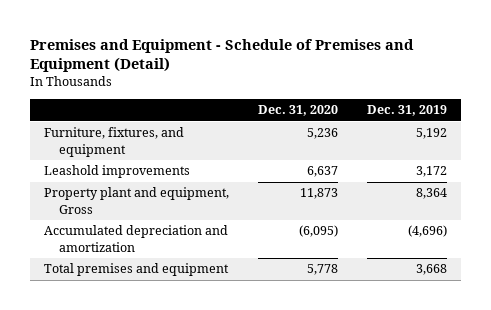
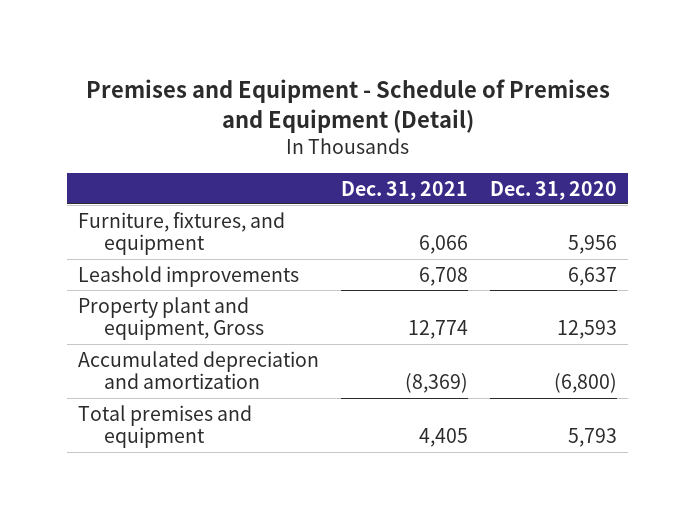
[367,105,448,117] Dec. 31, 2019 -> none
none -> [341,180,469,200] Dec. 31, 2021
[307,128,339,140] 5,236 -> [567,235,617,255] 5,956
[300,188,339,200] 11,873 -> [556,320,617,340] 12,593
[299,225,339,238] (6,095) -> [553,373,617,394] (6,800)
[307,264,339,276] 5,778 -> [567,428,617,448] 5,793

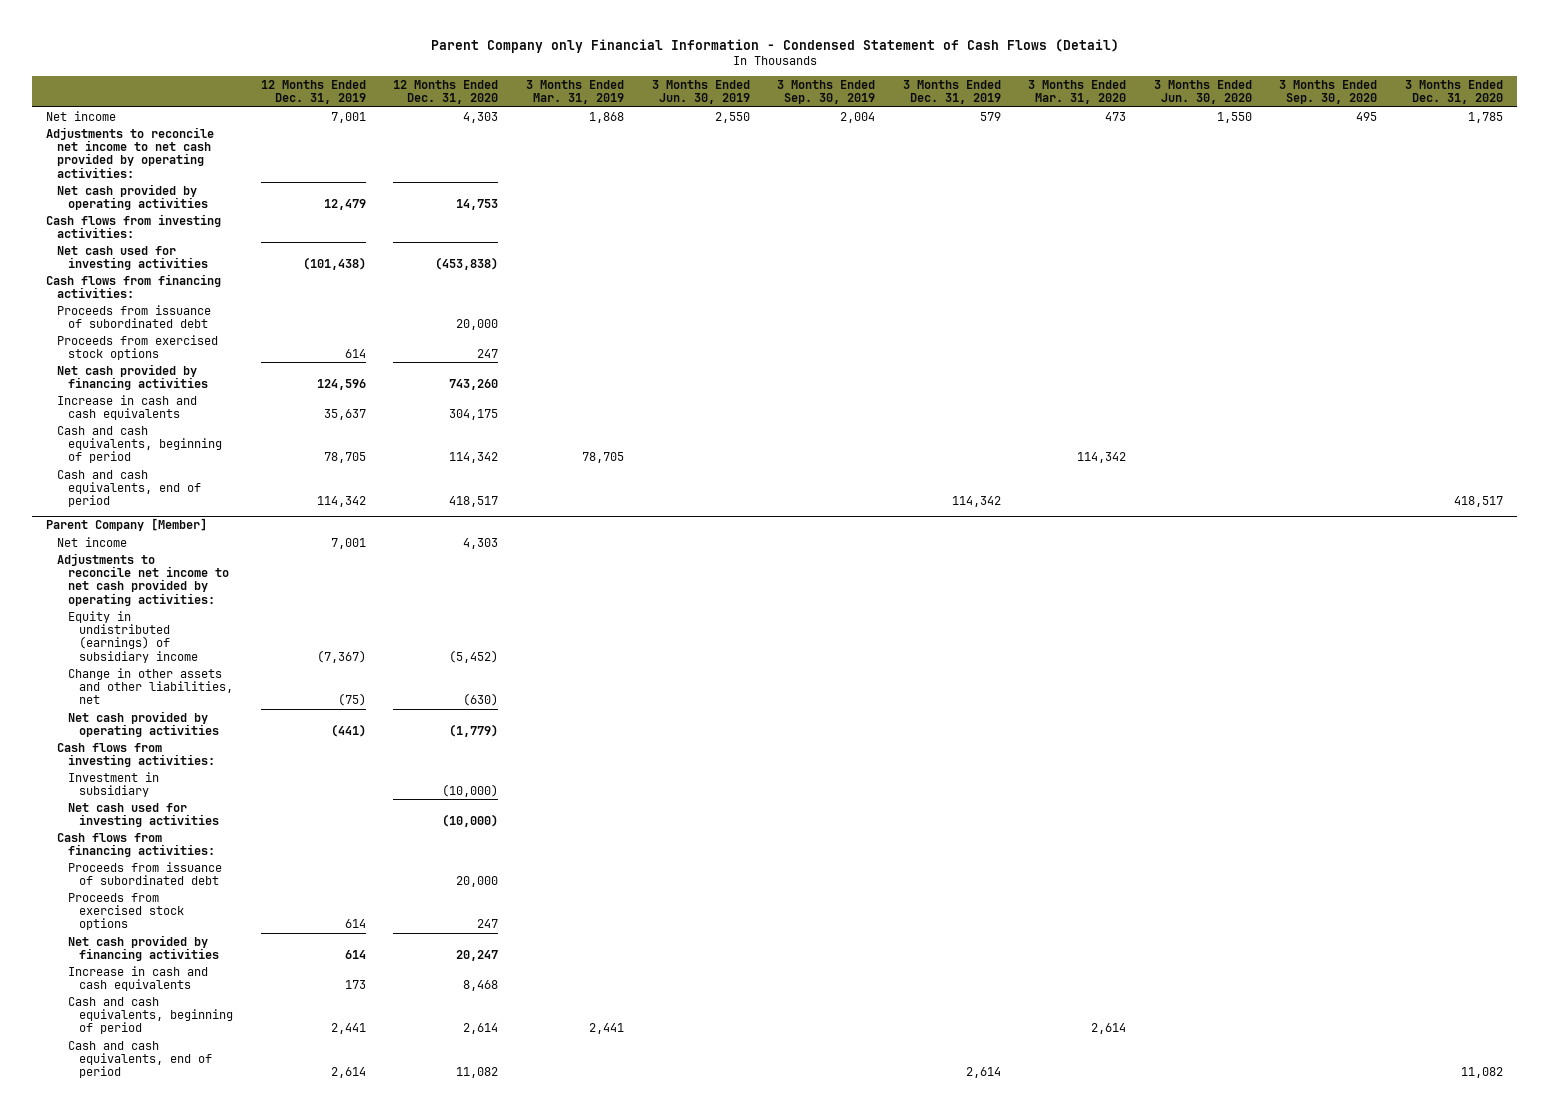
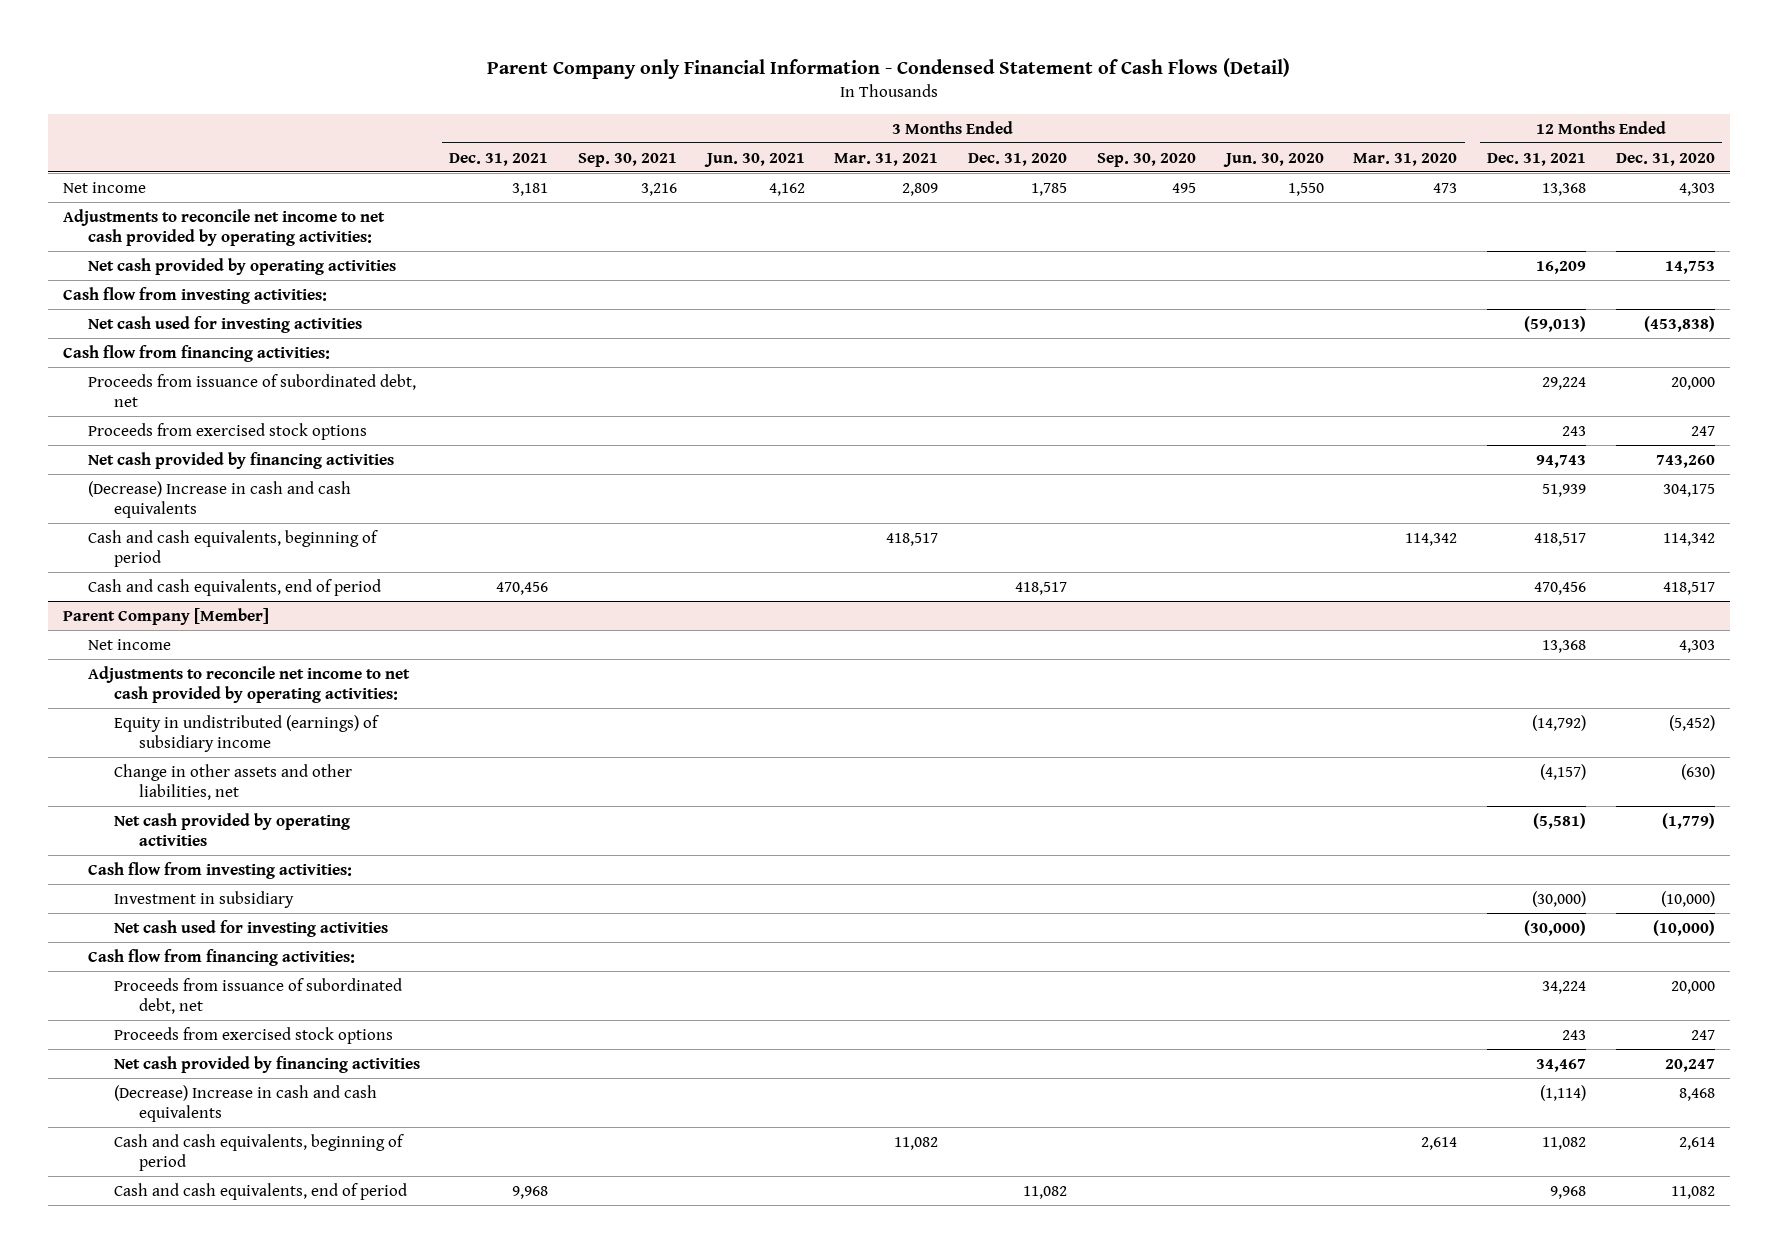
[260,80,366,105] 12 Months Ended Dec. 31, 2019 -> none
[525,80,624,105] 3 Months Ended Mar. 31, 2019 -> none
[651,80,750,105] 3 Months Ended Jun. 30, 2019 -> none
[777,80,876,105] 3 Months Ended Sep. 30, 2019 -> none
[902,80,1001,105] 3 Months Ended Dec. 31, 2019 -> none
none -> [449,152,549,166] Dec. 31, 2021
none -> [578,152,678,167] Sep. 30, 2021
none -> [703,152,805,167] Jun. 30, 2021
none -> [834,152,939,166] Mar. 31, 2021
none -> [1487,152,1587,166] Dec. 31, 2021
[46,213,222,238] Cash flows from investing activities: -> [63,286,328,304] Cash flow from investing activities:
[46,273,222,298] Cash flows from financing activities: -> [63,344,331,362] Cash flow from financing activities:
[57,304,212,328] Proceeds from issuance of subordinated debt -> [88,373,417,407] Proceeds from issuance of subordinated debt, net
[57,394,198,420] Increase in cash and cash equivalents -> [88,480,352,518] (Decrease) Increase in cash and cash equivalents
[57,742,216,767] Cash flows from investing activities: -> [88,861,353,879] Cash flow from investing activities:
[57,832,216,857] Cash flows from financing activities: -> [88,948,356,966] Cash flow from financing activities:
[68,861,223,885] Proceeds from issuance of subordinated debt -> [113,977,402,1014] Proceeds from issuance of subordinated debt, net
[68,965,209,991] Increase in cash and cash equivalents -> [113,1084,377,1122] (Decrease) Increase in cash and cash equivalents

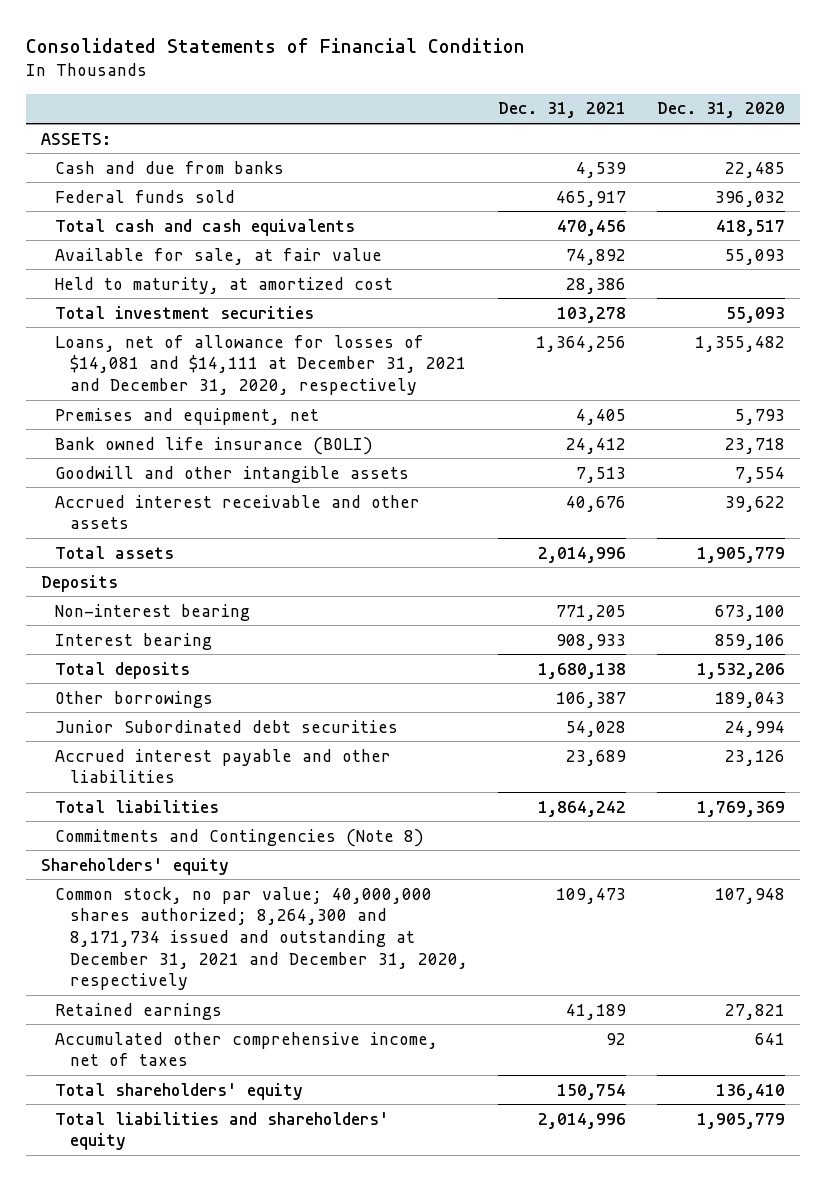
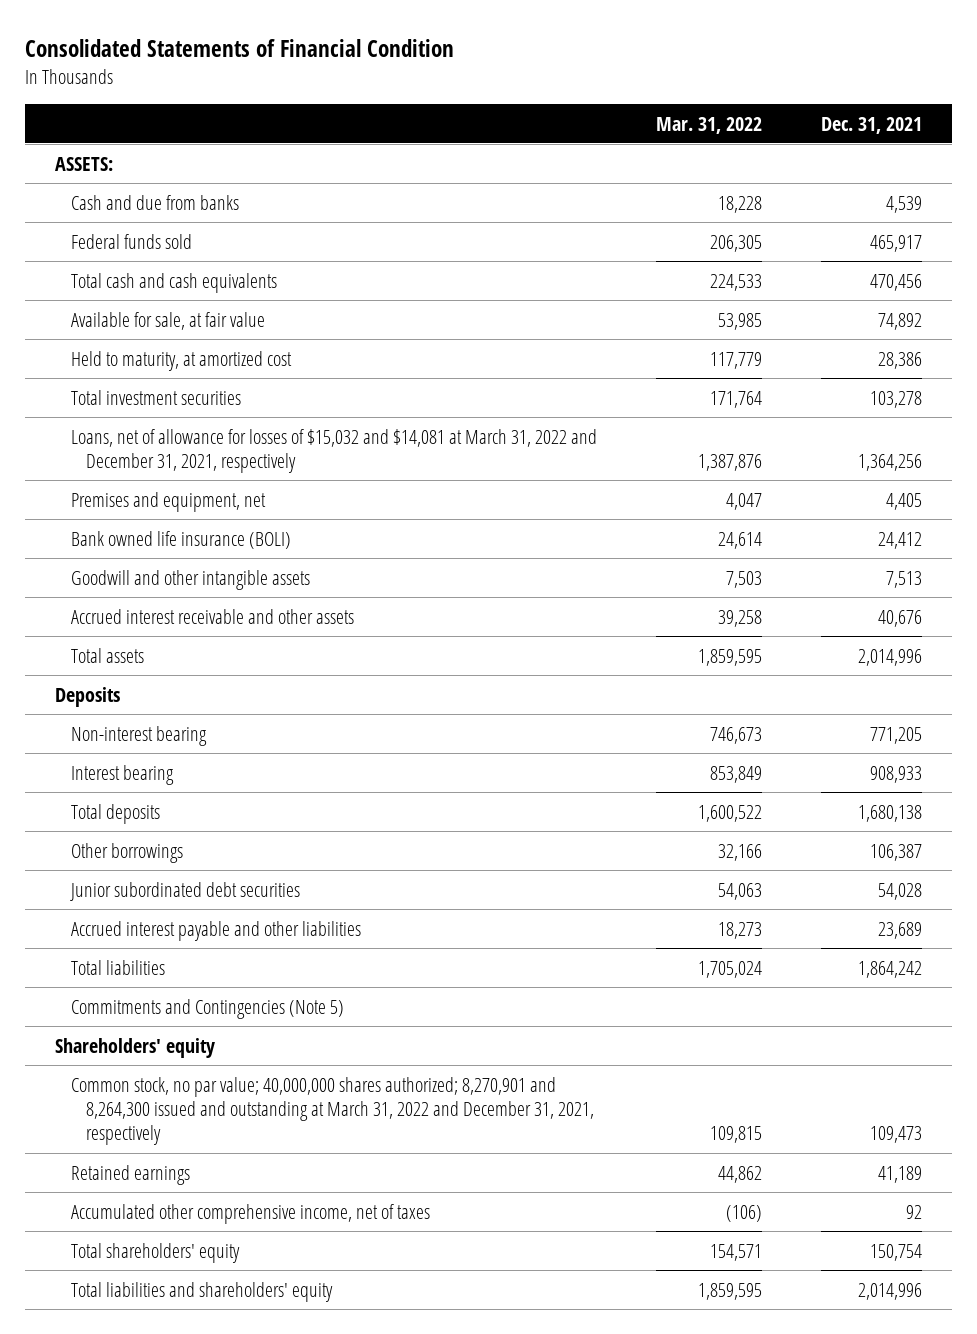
[656,102,785,119] Dec. 31, 2020 -> none
none -> [655,116,762,134] Mar. 31, 2022
[55,334,466,395] Loans, net of allowance for losses of $14,081 and $14,111 at December 31, 2021 and December 31, 2020, respectively -> [70,428,597,473] Loans, net of allowance for losses of $15,032 and $14,081 at March 31, 2022 and December 31, 2021, respectively
[55,719,399,733] Junior Subordinated debt securities -> [69,881,300,901] Junior subordinated debt securities
[55,828,425,847] Commitments and Contingencies (Note 8) -> [70,998,344,1019] Commitments and Contingencies (Note 5)
[55,886,468,991] Common stock, no par value; 40,000,000 shares authorized; 8,264,300 and 8,171,734 issued and outstanding at December 31, 2021 and December 31, 2020, respectively -> [70,1076,595,1146] Common stock, no par value; 40,000,000 shares authorized; 8,270,901 and 8,264,300 issued and outstanding at March 31, 2022 and December 31, 2021, respectively

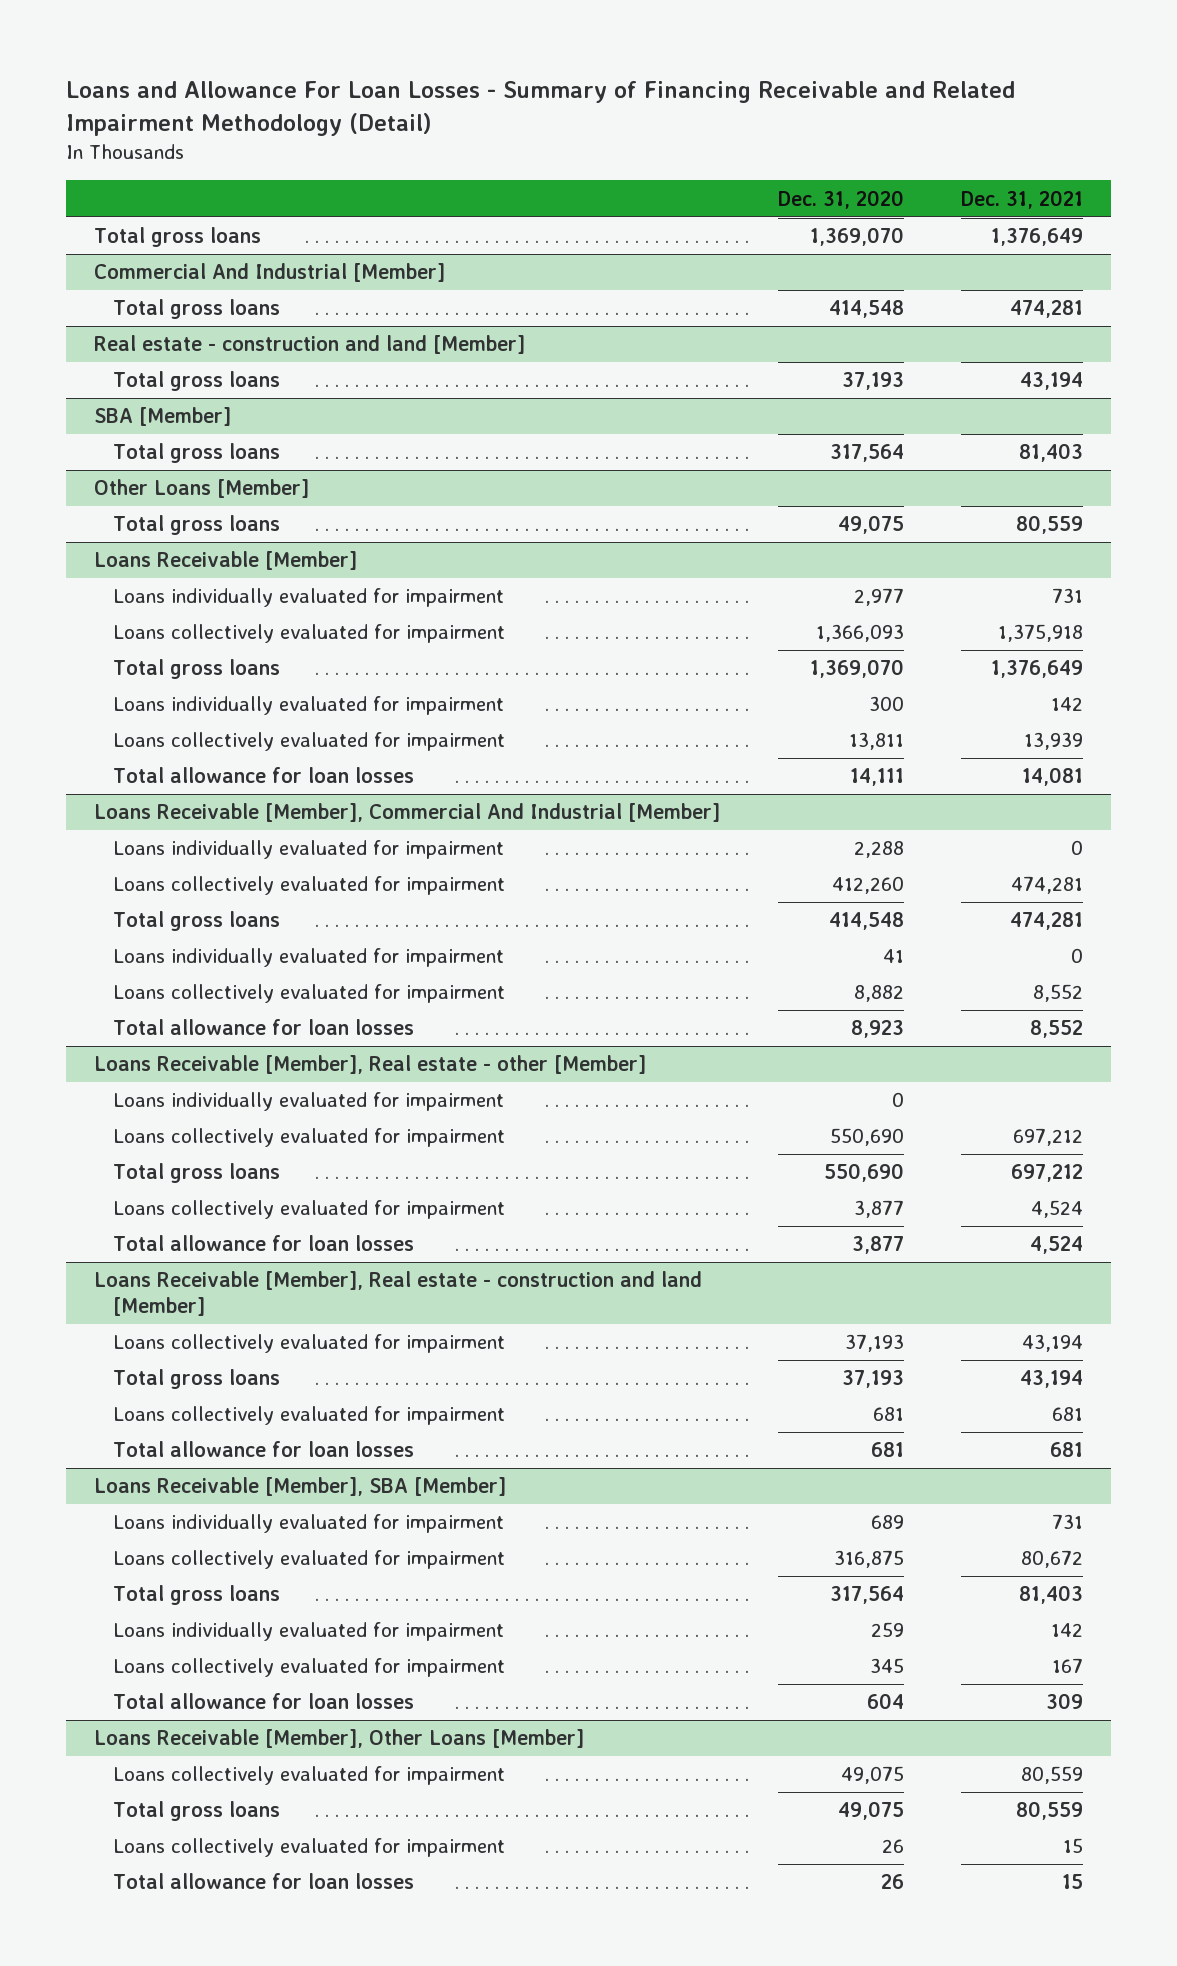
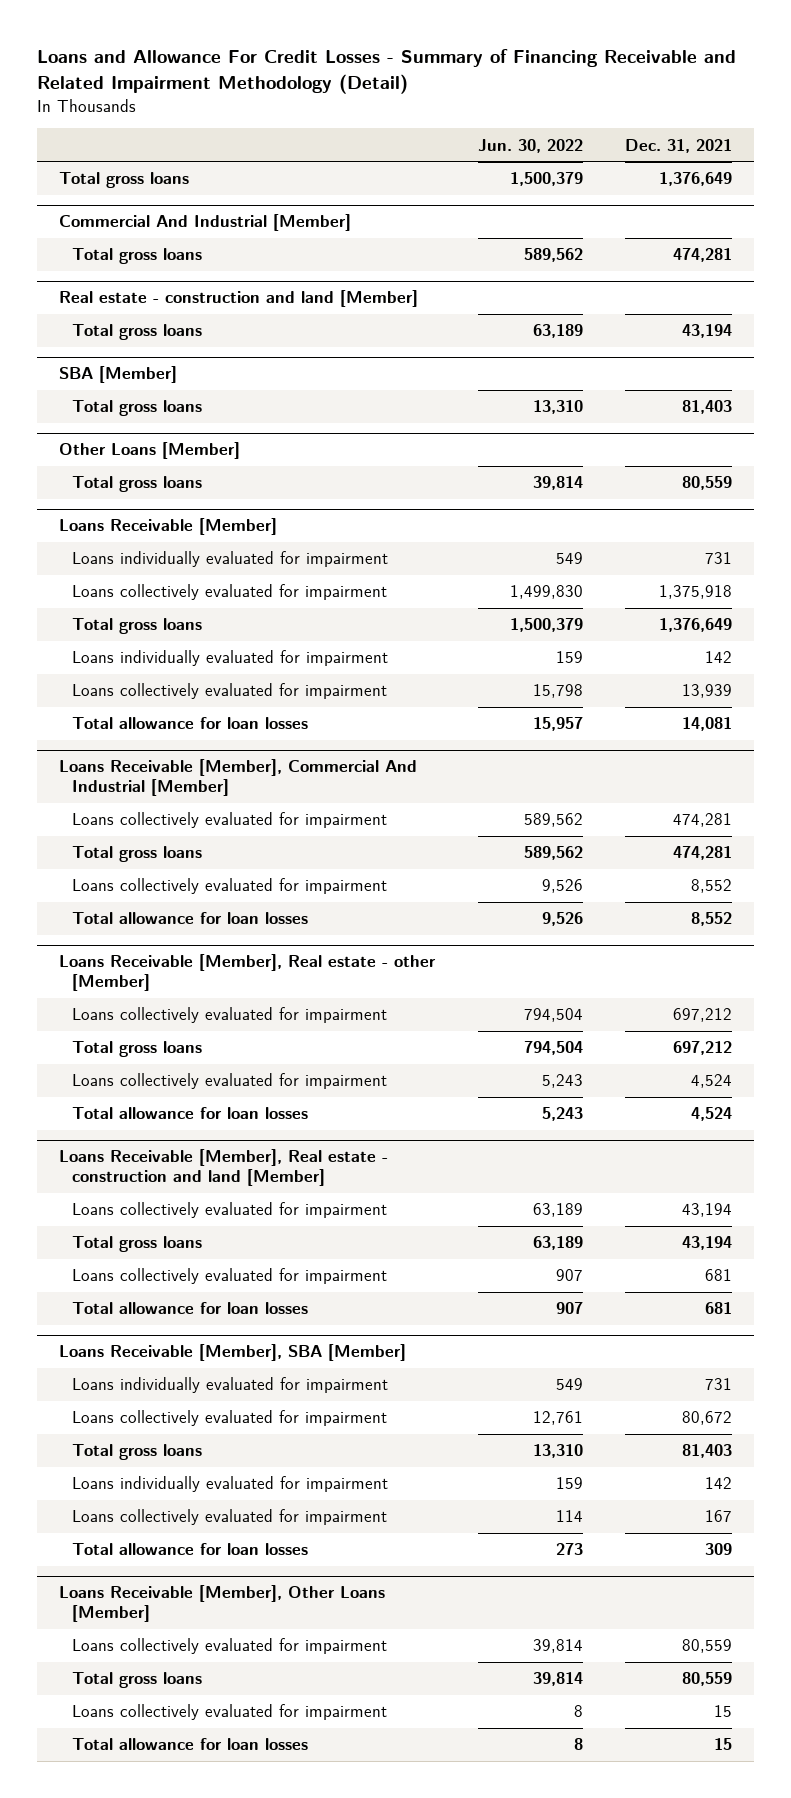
[65,81,1015,137] Loans and Allowance For Loan Losses - Summary of Financing Receivable and Related Impairment Methodology (Detail) -> [37,49,737,95] Loans and Allowance For Credit Losses - Summary of Financing Receivable and Related Impairment Methodology (Detail)
[777,189,904,209] Dec. 31, 2020 -> none
none -> [477,138,583,153] Jun. 30, 2022
[112,840,504,860] Loans individually evaluated for impairment -> none
[112,948,504,968] Loans individually evaluated for impairment -> none
[112,1092,504,1112] Loans individually evaluated for impairment -> none

